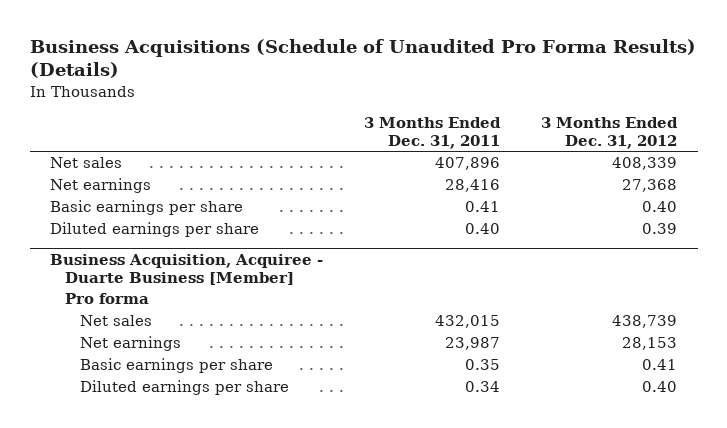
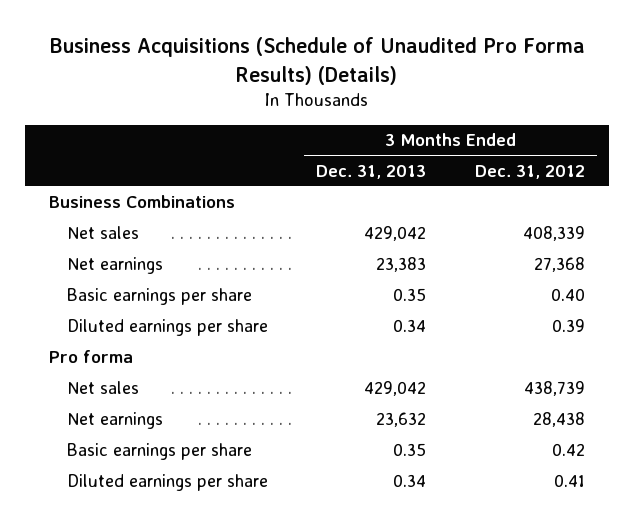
[364,117,502,149] 3 Months Ended Dec. 31, 2011 -> none
none -> [316,164,427,179] Dec. 31, 2013
none -> [49,195,236,209] Business Combinations
[50,254,324,285] Business Acquisition, Acquiree - Duarte Business [Member] -> none
[622,337,678,351] 28,153 -> [532,412,585,428] 28,438
[642,359,678,371] 0.41 -> [551,443,585,457] 0.42
[642,381,678,393] 0.40 -> [553,474,585,488] 0.41

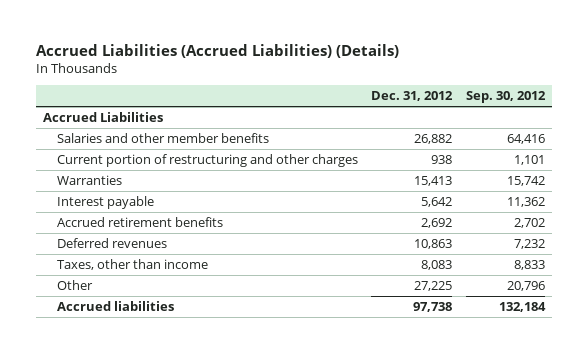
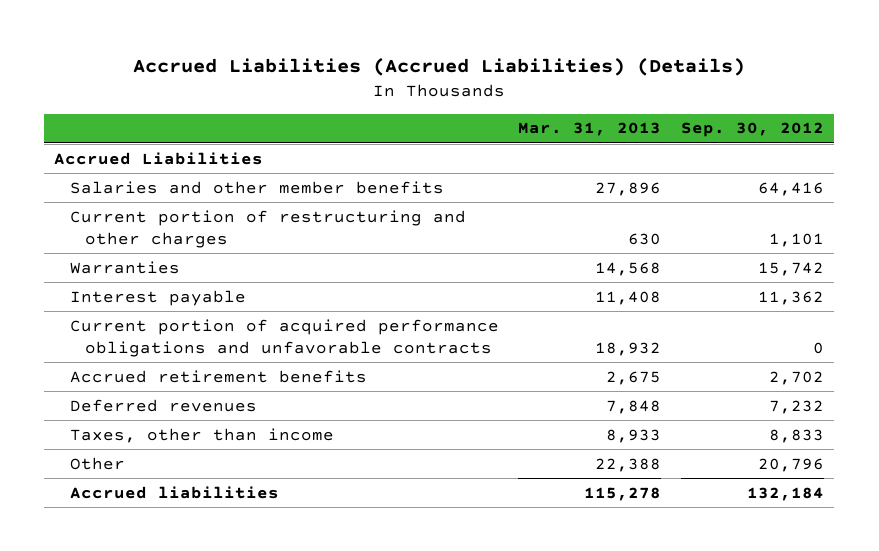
[371,91,454,102] Dec. 31, 2012 -> none
none -> [518,122,662,137] Mar. 31, 2013
none -> [69,318,499,358] Current portion of acquired performance obligations and unfavorable contracts

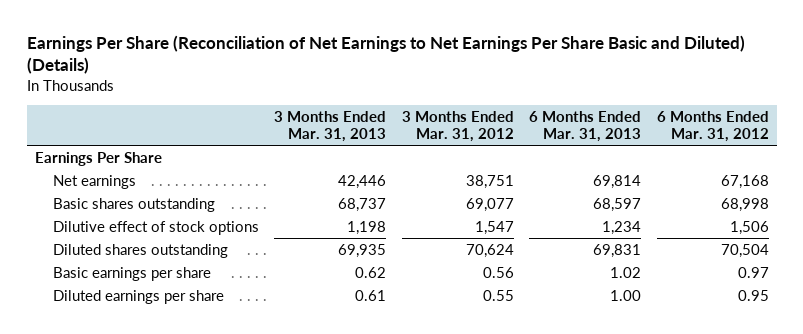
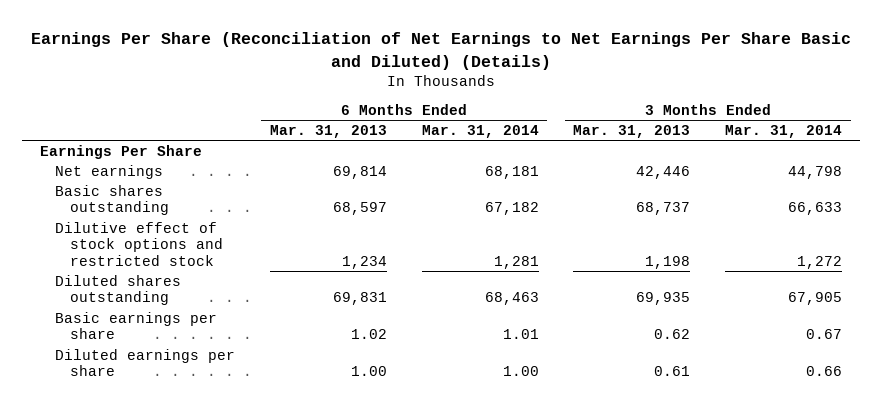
[401,110,514,142] 3 Months Ended Mar. 31, 2012 -> none
[656,110,769,142] 6 Months Ended Mar. 31, 2012 -> none
none -> [421,124,539,138] Mar. 31, 2014
none -> [725,124,843,138] Mar. 31, 2014
[53,220,260,235] Dilutive effect of stock options -> [54,221,224,266] Dilutive effect of stock options and restricted stock

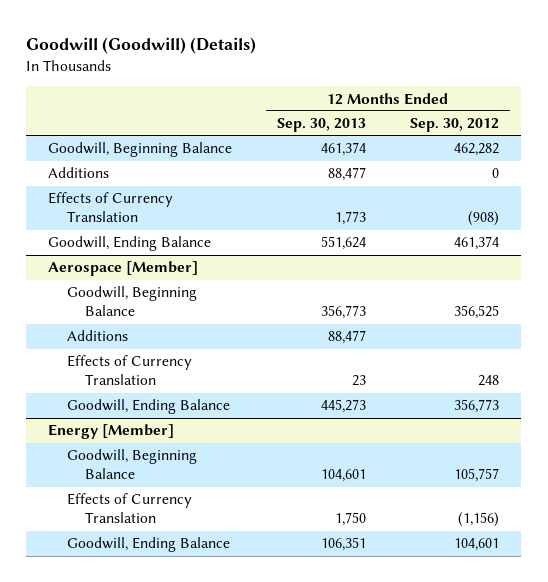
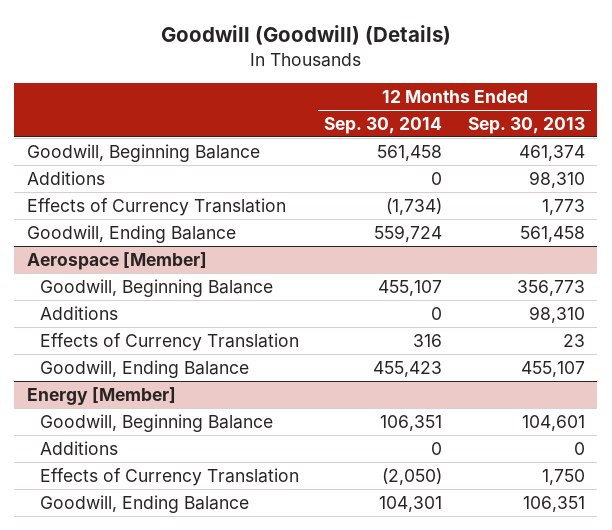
[410,118,500,133] Sep. 30, 2012 -> none
none -> [324,116,443,134] Sep. 30, 2014
[327,167,366,182] 88,477 -> [528,170,585,188] 98,310
[320,236,366,251] 551,624 -> [519,225,585,242] 561,458
[327,330,366,345] 88,477 -> [528,305,585,323] 98,310
[320,399,366,414] 445,273 -> [520,360,585,377] 455,107
none -> [40,440,119,455] Additions

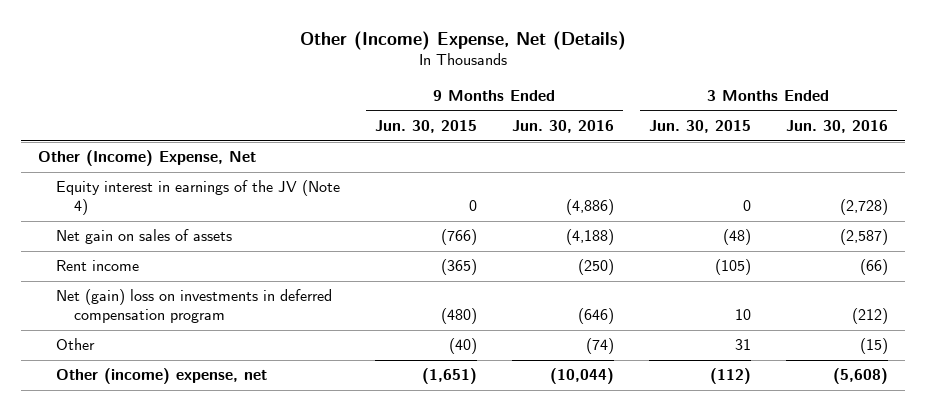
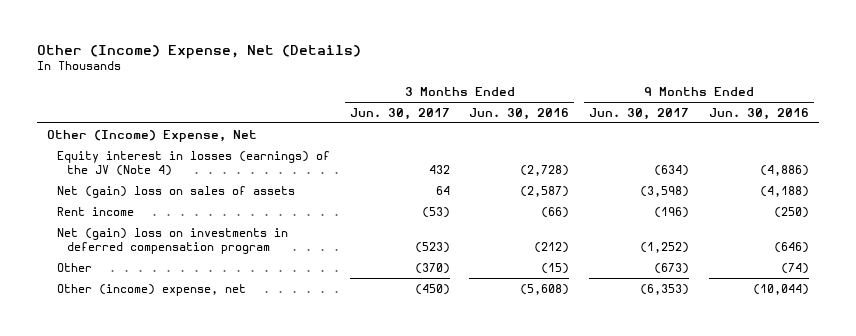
[374,120,477,134] Jun. 30, 2015 -> none
[648,120,751,134] Jun. 30, 2015 -> none
none -> [349,107,450,120] Jun. 30, 2017
none -> [589,107,690,120] Jun. 30, 2017
[55,180,340,216] Equity interest in earnings of the JV (Note 4) -> [56,150,330,177] Equity interest in losses (earnings) of the JV (Note 4)
[55,229,232,245] Net gain on sales of assets -> [56,185,295,198] Net (gain) loss on sales of assets

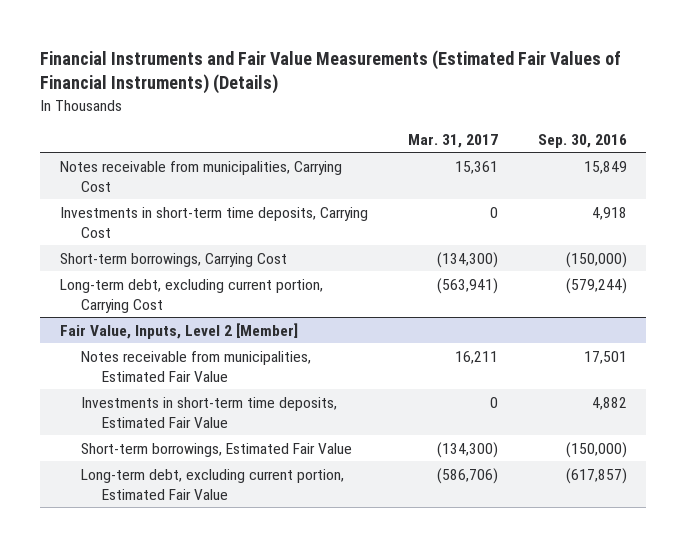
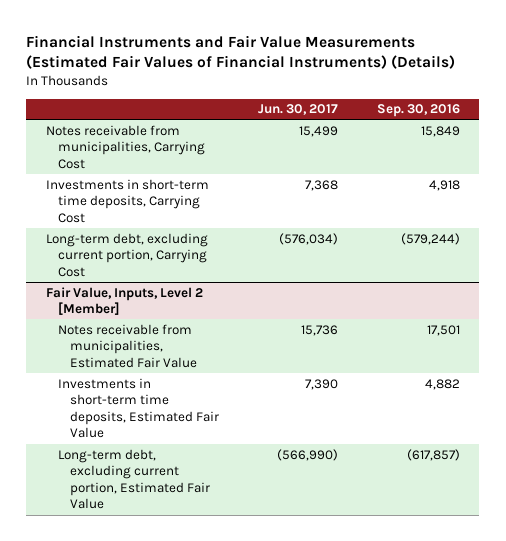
[407,133,498,148] Mar. 31, 2017 -> none
none -> [257,104,338,116] Jun. 30, 2017
[60,252,288,267] Short-term borrowings, Carrying Cost -> none
[81,442,353,457] Short-term borrowings, Estimated Fair Value -> none

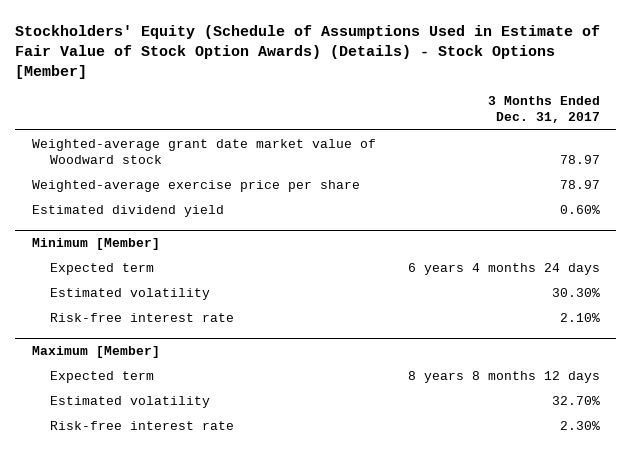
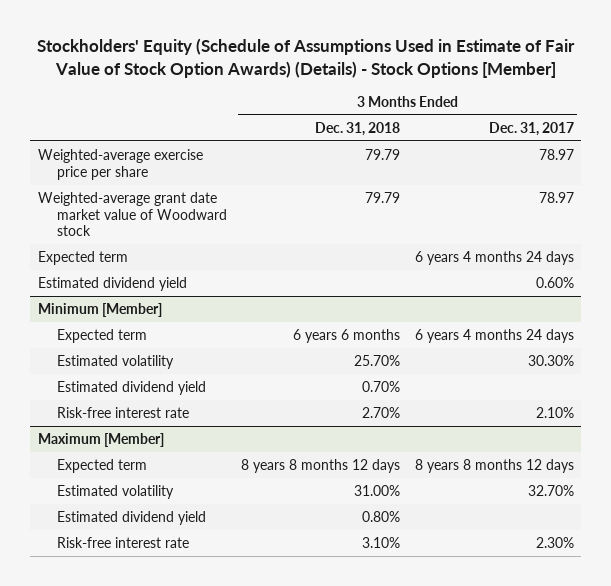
none -> [315,121,401,136] Dec. 31, 2018
[31,138,376,164] Weighted-average grant date market value of Woodward stock -> [37,192,227,237] Weighted-average grant date market value of Woodward stock
none -> [37,251,128,266] Expected term
none -> [56,381,206,396] Estimated dividend yield
none -> [56,511,206,526] Estimated dividend yield

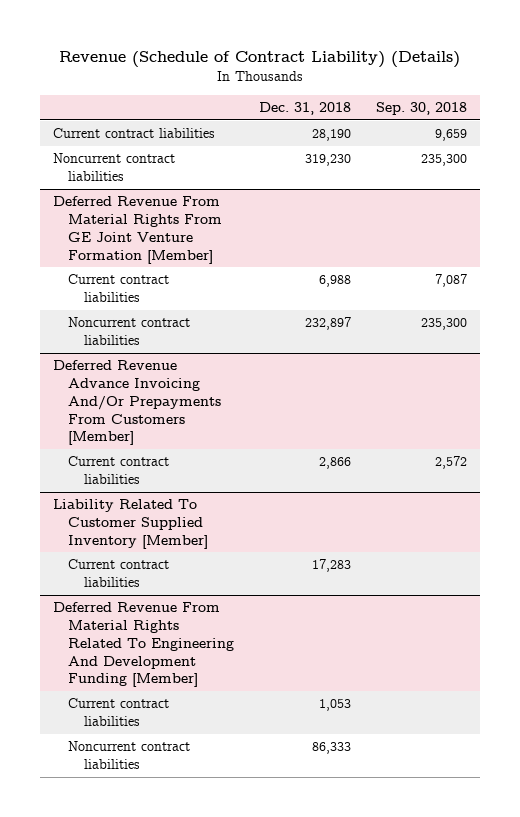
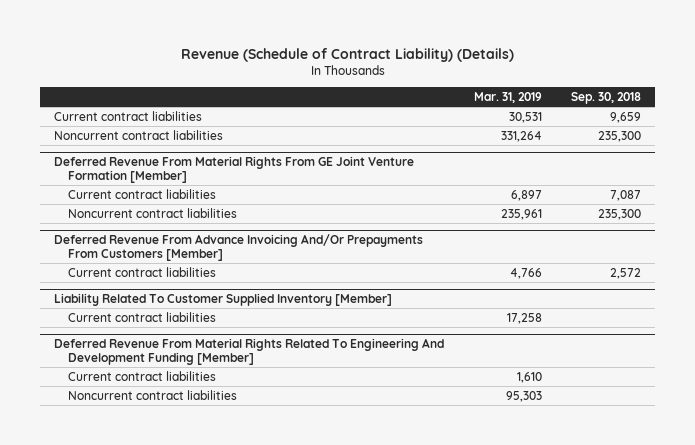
[259,102,352,116] Dec. 31, 2018 -> none
none -> [473,91,542,103] Mar. 31, 2019
[52,360,222,446] Deferred Revenue Advance Invoicing And/Or Prepayments From Customers [Member] -> [54,233,424,262] Deferred Revenue From Advance Invoicing And/Or Prepayments From Customers [Member]

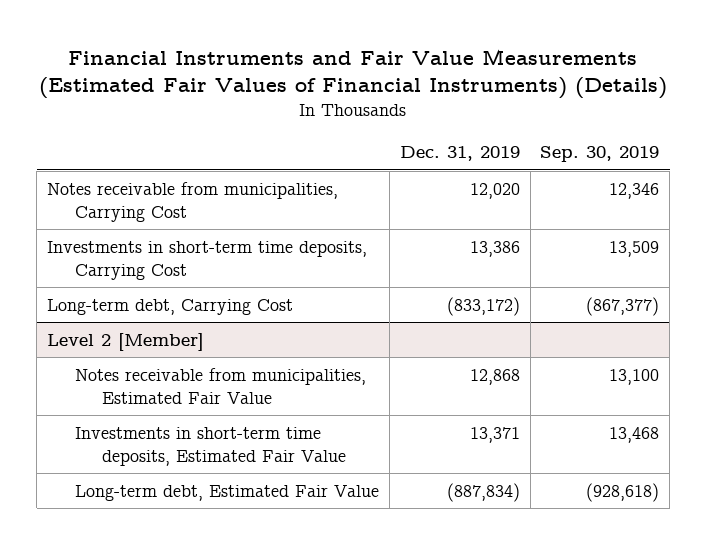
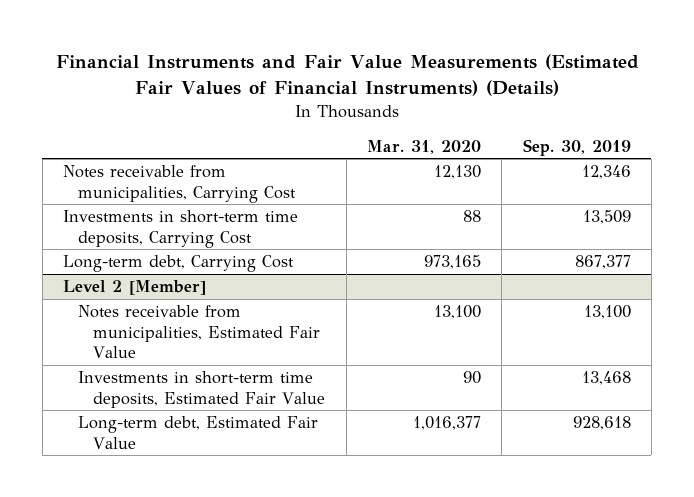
[399,146,520,162] Dec. 31, 2019 -> none
none -> [367,139,482,154] Mar. 31, 2020
[586,296,660,316] (867,377) -> [574,255,631,270] 867,377
[586,482,660,502] (928,618) -> [572,416,631,431] 928,618

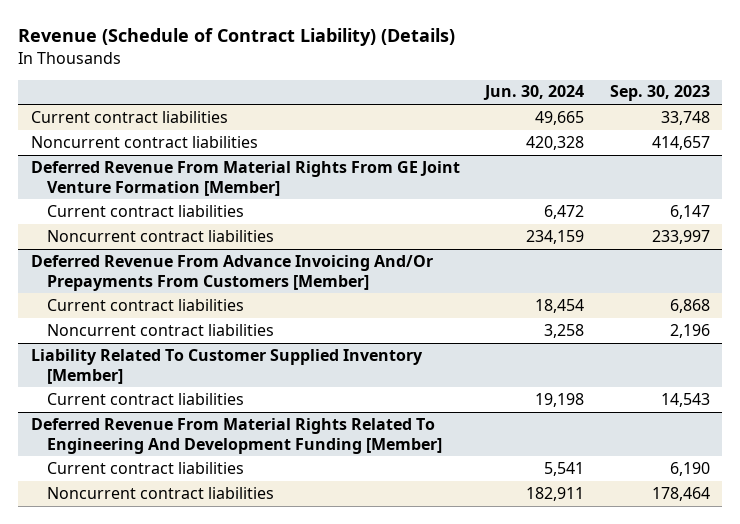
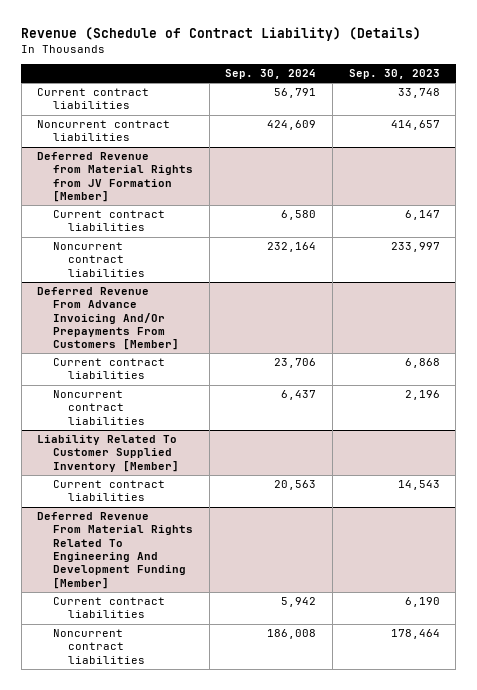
[483,85,585,101] Jun. 30, 2024 -> none
none -> [225,69,317,80] Sep. 30, 2024
[30,160,460,196] Deferred Revenue From Material Rights From GE Joint Venture Formation [Member] -> [37,152,193,203] Deferred Revenue from Material Rights from JV Formation [Member]

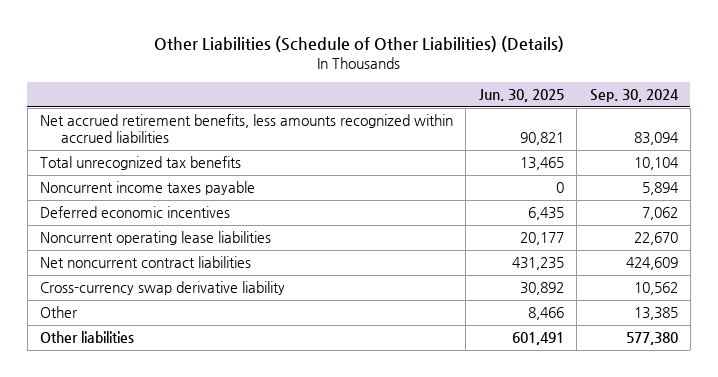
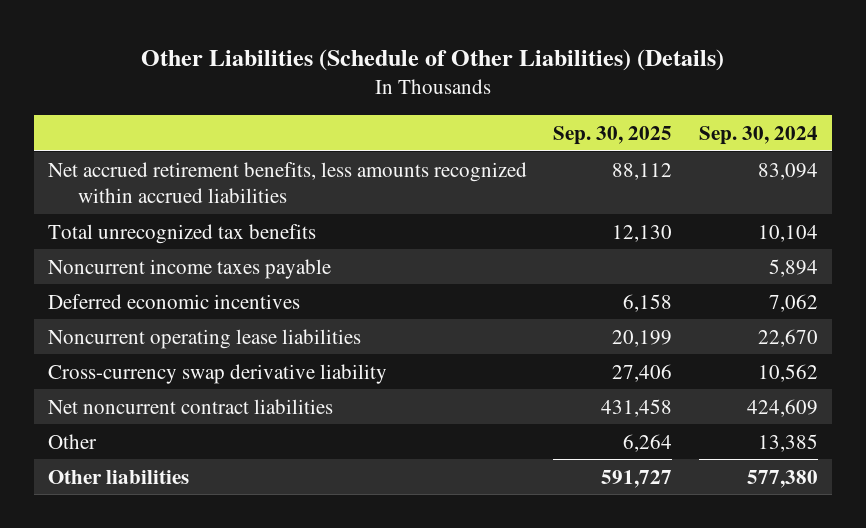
[478,88,564,102] Jun. 30, 2025 -> none
none -> [553,125,673,145] Sep. 30, 2025
[40,256,252,269] Net noncurrent contract liabilities -> [47,398,333,414] Net noncurrent contract liabilities

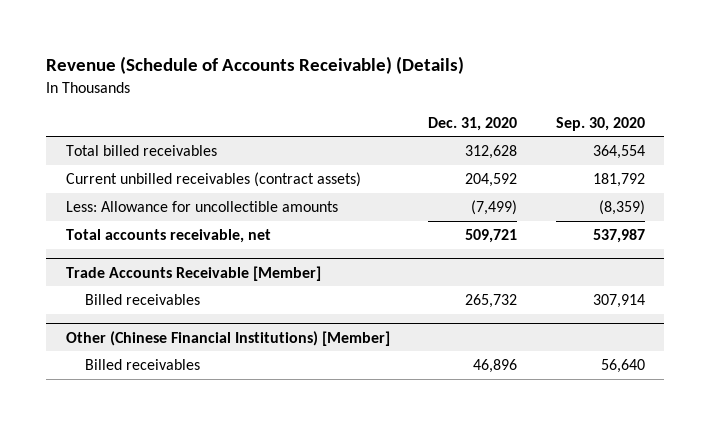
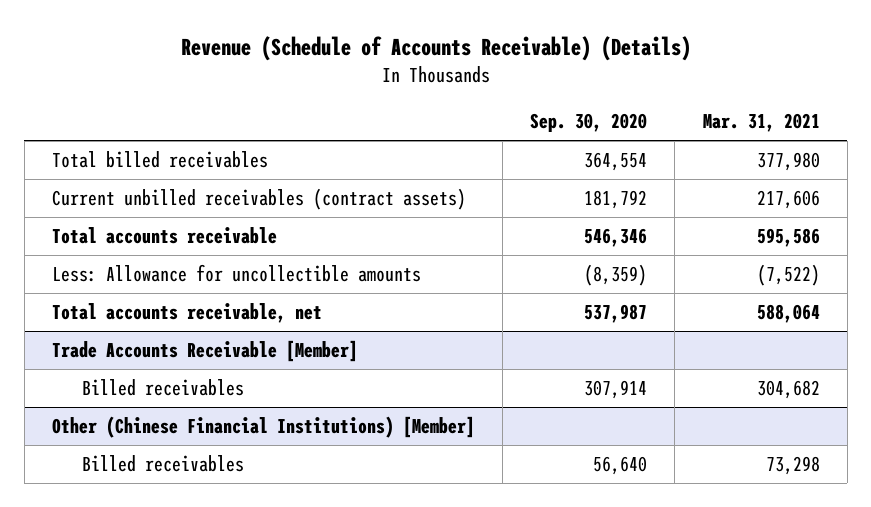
[428,116,518,131] Dec. 31, 2020 -> none
none -> [702,113,820,133] Mar. 31, 2021
none -> [51,226,277,244] Total accounts receivable

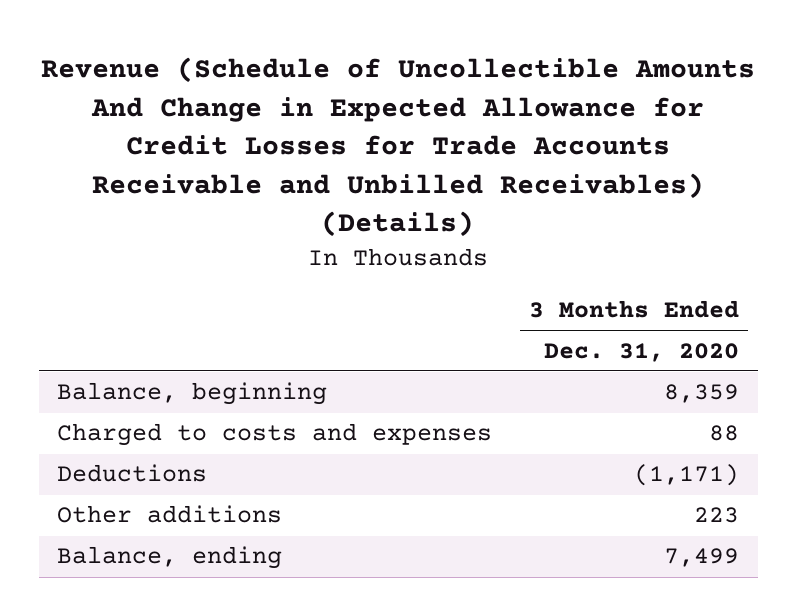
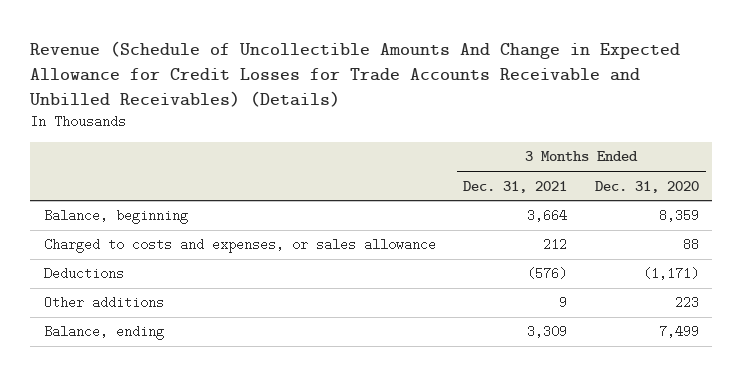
none -> [463,180,568,193] Dec. 31, 2021
[57,423,493,447] Charged to costs and expenses -> [44,238,437,254] Charged to costs and expenses, or sales allowance

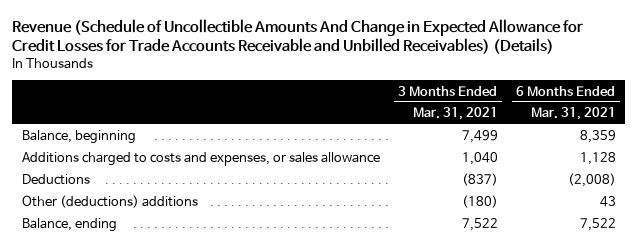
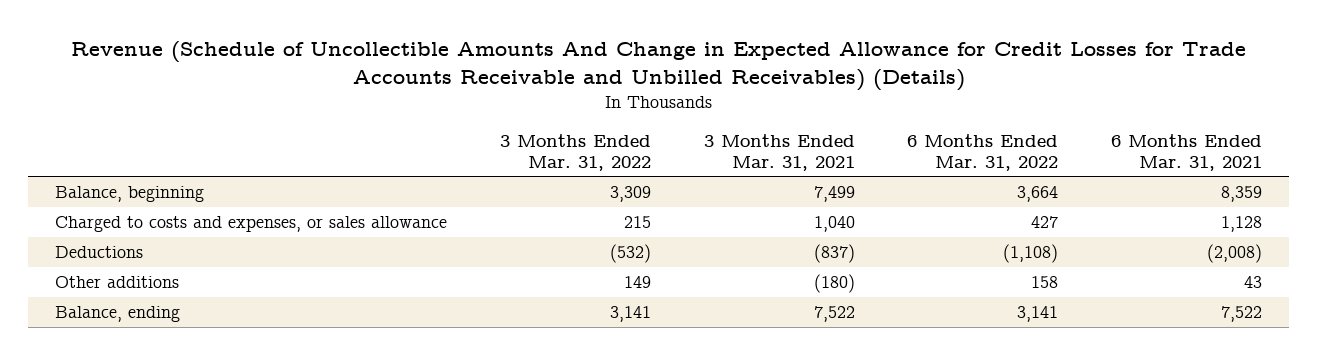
none -> [499,134,651,171] 3 Months Ended Mar. 31, 2022
none -> [907,134,1059,171] 6 Months Ended Mar. 31, 2022
[21,152,380,167] Additions charged to costs and expenses, or sales allowance -> [54,216,447,233] Charged to costs and expenses, or sales allowance
[21,195,198,209] Other (deductions) additions -> [54,276,179,289] Other additions

